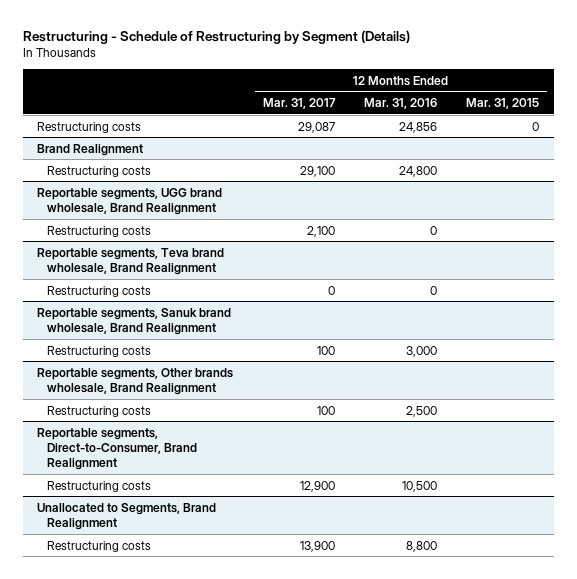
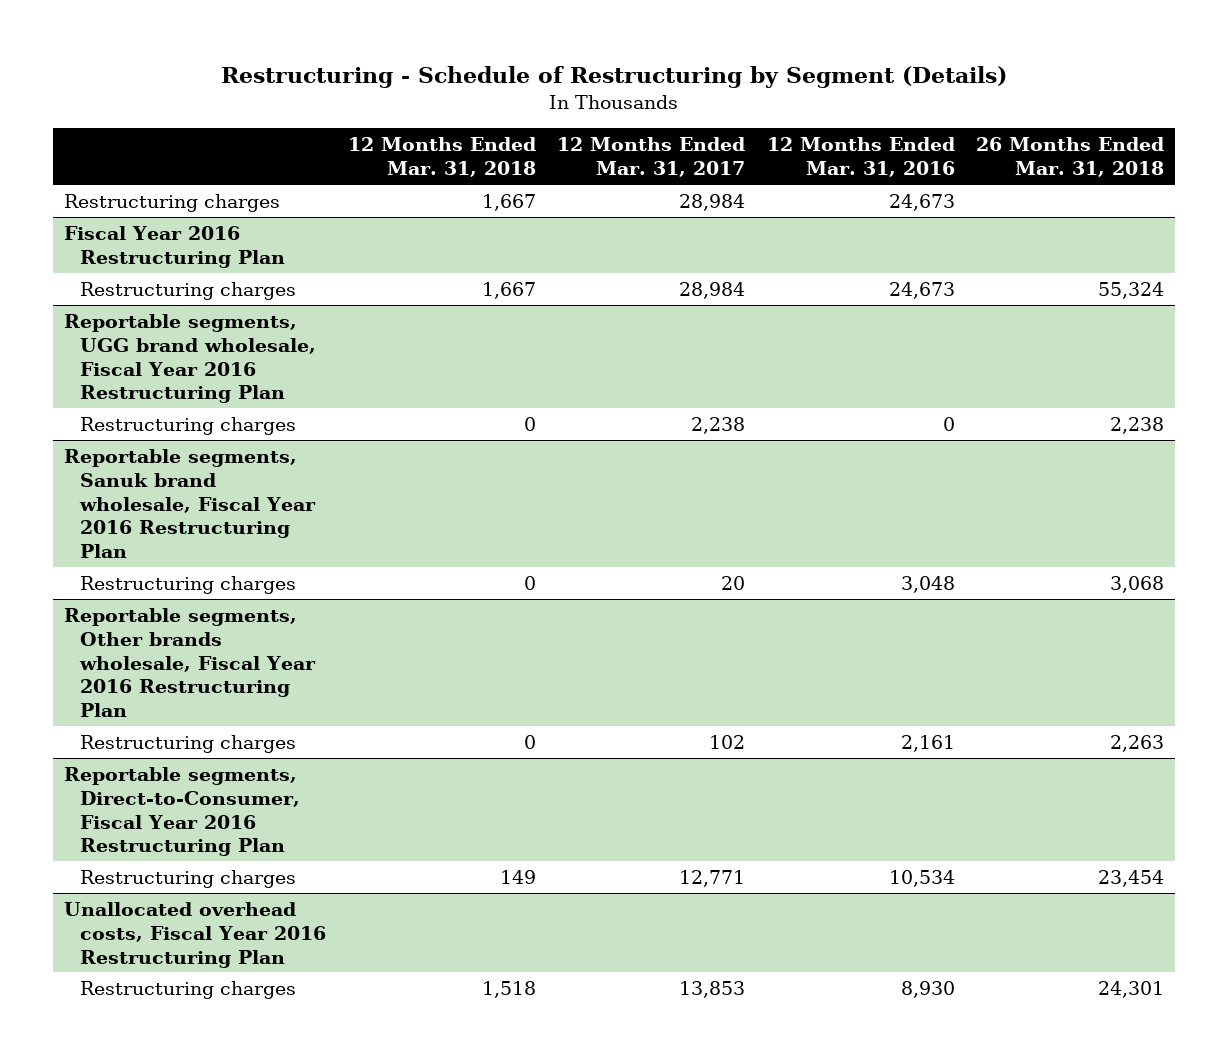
[466,98,540,110] Mar. 31, 2015 -> none
none -> [347,137,536,178] 12 Months Ended Mar. 31, 2018
none -> [976,137,1165,178] 26 Months Ended Mar. 31, 2018
[37,143,144,156] Brand Realignment -> none
[37,187,223,215] Reportable segments, UGG brand wholesale, Brand Realignment -> none
[37,247,225,275] Reportable segments, Teva brand wholesale, Brand Realignment -> none
[37,307,232,335] Reportable segments, Sanuk brand wholesale, Brand Realignment -> none
[37,367,234,395] Reportable segments, Other brands wholesale, Brand Realignment -> none
[37,427,198,471] Reportable segments, Direct-to-Consumer, Brand Realignment -> none
[37,502,217,530] Unallocated to Segments, Brand Realignment -> none
[47,540,152,552] Restructuring costs -> none
[37,121,142,133] Restructuring costs -> [64,193,281,212] Restructuring charges
[297,121,335,133] 29,087 -> [679,193,746,211] 28,984
[399,121,438,133] 24,856 -> [888,193,955,211] 24,673
none -> [64,225,286,268] Fiscal Year 2016 Restructuring Plan
[47,165,152,177] Restructuring costs -> [80,281,297,300] Restructuring charges
[299,165,335,177] 29,100 -> [679,281,746,299] 28,984
[399,165,438,177] 24,800 -> [888,281,955,299] 24,673
none -> [64,313,317,404] Reportable segments, UGG brand wholesale, Fiscal Year 2016 Restructuring Plan
[47,225,152,237] Restructuring costs -> [80,416,297,435] Restructuring charges
[306,225,335,237] 2,100 -> [691,416,746,434] 2,238
none -> [64,448,317,559] Reportable segments, Sanuk brand wholesale, Fiscal Year 2016 Restructuring Plan
[47,285,152,297] Restructuring costs -> [80,575,297,594] Restructuring charges
[327,285,335,295] 0 -> [721,575,746,590] 20
[430,285,438,295] 0 -> [900,575,955,593] 3,048
none -> [64,607,317,718] Reportable segments, Other brands wholesale, Fiscal Year 2016 Restructuring Plan
[47,345,152,357] Restructuring costs -> [80,734,297,753] Restructuring charges
[316,345,335,355] 100 -> [709,734,746,749] 102
[406,345,438,357] 3,000 -> [900,734,955,752] 2,161
none -> [64,766,301,857] Reportable segments, Direct-to-Consumer, Fiscal Year 2016 Restructuring Plan
[47,405,152,417] Restructuring costs -> [80,869,297,888] Restructuring charges
[316,405,335,415] 100 -> [679,869,746,887] 12,771
[406,405,438,417] 2,500 -> [888,869,955,887] 10,534
none -> [64,901,327,968] Unallocated overhead costs, Fiscal Year 2016 Restructuring Plan
[47,480,152,492] Restructuring costs -> [80,980,297,999] Restructuring charges
[299,480,335,492] 12,900 -> [679,980,746,998] 13,853
[402,480,438,492] 10,500 -> [900,980,955,998] 8,930

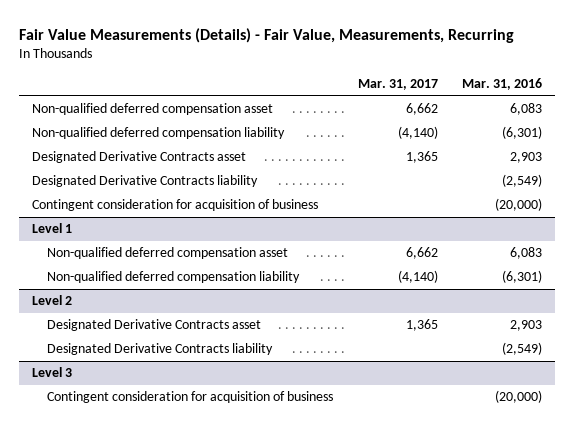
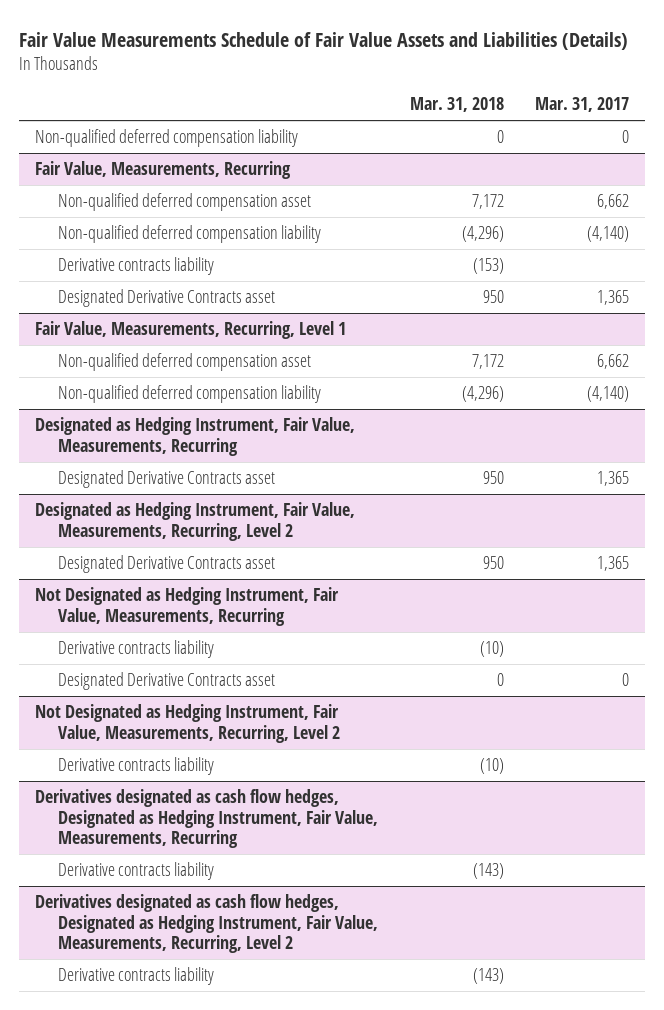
[19,28,515,44] Fair Value Measurements (Details) - Fair Value, Measurements, Recurring -> [19,31,629,50] Fair Value Measurements Schedule of Fair Value Assets and Liabilities (Details)
[462,78,543,91] Mar. 31, 2016 -> none
none -> [409,97,504,113] Mar. 31, 2018
none -> [35,129,299,148] Non-qualified deferred compensation liability
none -> [35,161,292,180] Fair Value, Measurements, Recurring
none -> [58,257,215,276] Derivative contracts liability
[31,175,258,188] Designated Derivative Contracts liability -> none
[31,199,318,212] Contingent consideration for acquisition of business -> none
[31,223,72,234] Level 1 -> none
none -> [35,321,347,340] Fair Value, Measurements, Recurring, Level 1
[31,295,72,306] Level 2 -> none
none -> [35,417,356,456] Designated as Hedging Instrument, Fair Value, Measurements, Recurring
[31,367,72,378] Level 3 -> none
[46,391,333,404] Contingent consideration for acquisition of business -> none
none -> [35,502,356,541] Designated as Hedging Instrument, Fair Value, Measurements, Recurring, Level 2
none -> [58,555,276,574] Designated Derivative Contracts asset
none -> [35,587,340,626] Not Designated as Hedging Instrument, Fair Value, Measurements, Recurring
[46,343,273,356] Designated Derivative Contracts liability -> [58,640,215,659] Derivative contracts liability
none -> [58,672,276,691] Designated Derivative Contracts asset
none -> [35,704,341,743] Not Designated as Hedging Instrument, Fair Value, Measurements, Recurring, Level 2
none -> [58,757,215,776] Derivative contracts liability
none -> [35,789,379,849] Derivatives designated as cash flow hedges, Designated as Hedging Instrument, Fair Value, Measurements, Recurring
none -> [58,862,215,881] Derivative contracts liability
none -> [35,894,379,954] Derivatives designated as cash flow hedges, Designated as Hedging Instrument, Fair Value, Measurements, Recurring, Level 2
none -> [58,967,215,986] Derivative contracts liability

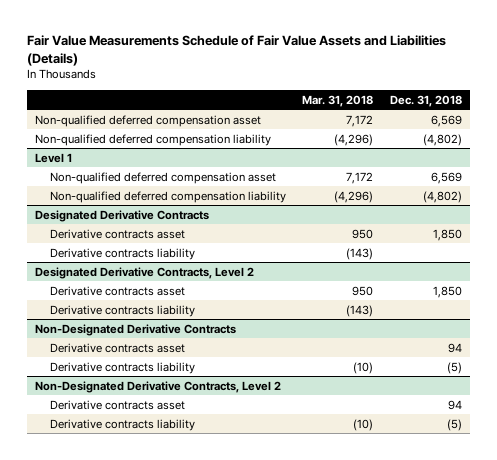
[535,97,630,113] Mar. 31, 2017 -> none
none -> [389,94,462,107] Dec. 31, 2018
[35,129,299,148] Non-qualified deferred compensation liability -> none
[35,161,292,180] Fair Value, Measurements, Recurring -> none
[58,257,215,276] Derivative contracts liability -> none
[58,289,276,308] Designated Derivative Contracts asset -> none
[35,321,347,340] Fair Value, Measurements, Recurring, Level 1 -> none
none -> [35,152,73,163] Level 1
[35,417,356,456] Designated as Hedging Instrument, Fair Value, Measurements, Recurring -> none
[35,502,356,541] Designated as Hedging Instrument, Fair Value, Measurements, Recurring, Level 2 -> none
[58,555,276,574] Designated Derivative Contracts asset -> none
[35,587,340,626] Not Designated as Hedging Instrument, Fair Value, Measurements, Recurring -> none
[58,640,215,659] Derivative contracts liability -> none
[58,672,276,691] Designated Derivative Contracts asset -> none
[35,704,341,743] Not Designated as Hedging Instrument, Fair Value, Measurements, Recurring, Level 2 -> none
[58,757,215,776] Derivative contracts liability -> none
[35,789,379,849] Derivatives designated as cash flow hedges, Designated as Hedging Instrument, Fair Value, Measurements, Recurring -> none
none -> [35,209,210,222] Designated Derivative Contracts
[58,470,276,489] Designated Derivative Contracts asset -> [49,228,185,239] Derivative contracts asset
[35,894,379,954] Derivatives designated as cash flow hedges, Designated as Hedging Instrument, Fair Value, Measurements, Recurring, Level 2 -> none
none -> [35,266,255,279] Designated Derivative Contracts, Level 2
none -> [49,285,185,296] Derivative contracts asset
none -> [35,323,237,336] Non-Designated Derivative Contracts
none -> [49,342,185,353] Derivative contracts asset
none -> [49,361,195,374] Derivative contracts liability
none -> [35,380,282,393] Non-Designated Derivative Contracts, Level 2
none -> [49,399,185,410] Derivative contracts asset
none -> [49,418,195,431] Derivative contracts liability

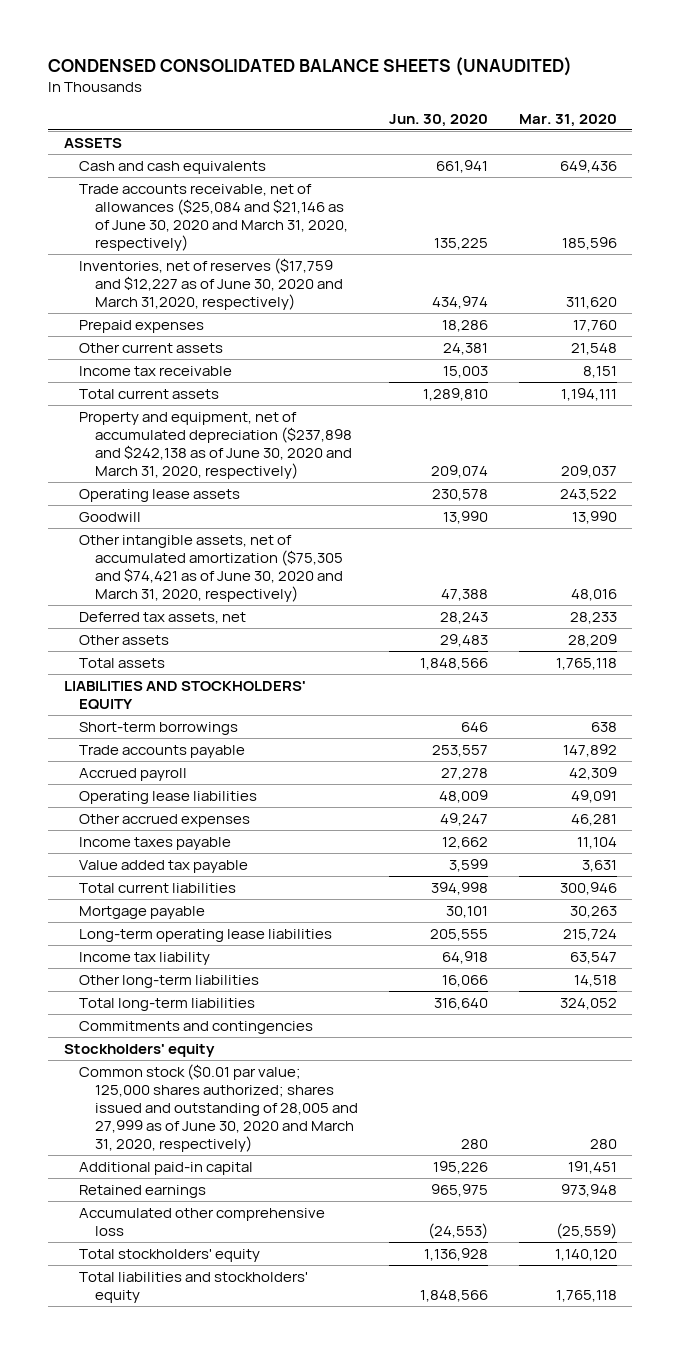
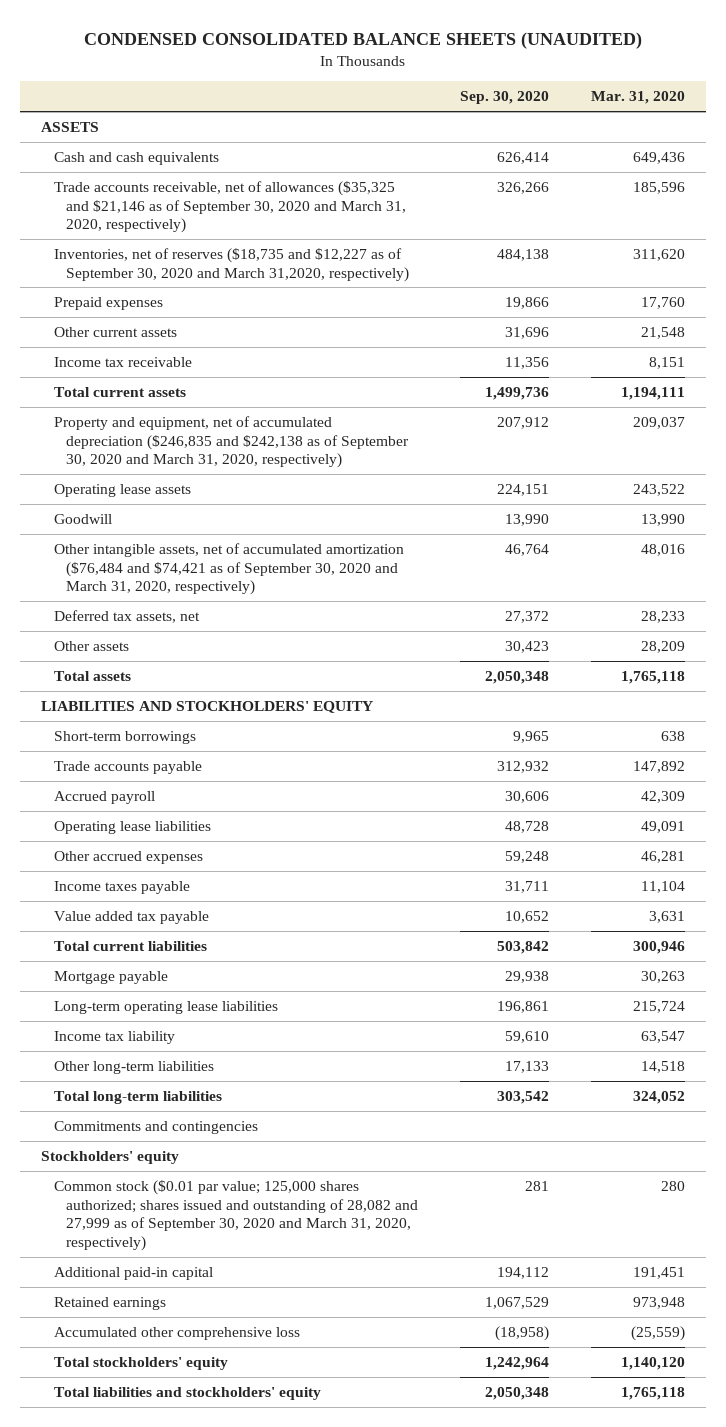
[389,114,489,128] Jun. 30, 2020 -> none
none -> [460,91,550,105] Sep. 30, 2020
[79,183,349,252] Trade accounts receivable, net of allowances ($25,084 and $21,146 as of June 30, 2020 and March 31, 2020, respectively) -> [53,181,407,234] Trade accounts receivable, net of allowances ($35,325 and $21,146 as of September 30, 2020 and March 31, 2020, respectively)
[79,257,344,311] Inventories, net of reserves ($17,759 and $12,227 as of June 30, 2020 and March 31,2020, respectively) -> [53,248,410,282] Inventories, net of reserves ($18,735 and $12,227 as of September 30, 2020 and March 31,2020, respectively)
[79,411,353,480] Property and equipment, net of accumulated depreciation ($237,898 and $242,138 as of June 30, 2020 and March 31, 2020, respectively) -> [53,416,410,469] Property and equipment, net of accumulated depreciation ($246,835 and $242,138 as of September 30, 2020 and March 31, 2020, respectively)
[79,534,344,603] Other intangible assets, net of accumulated amortization ($75,305 and $74,421 as of June 30, 2020 and March 31, 2020, respectively) -> [53,543,404,596] Other intangible assets, net of accumulated amortization ($76,484 and $74,421 as of September 30, 2020 and March 31, 2020, respectively)
[79,1063,359,1153] Common stock ($0.01 par value; 125,000 shares authorized; shares issued and outstanding of 28,005 and 27,999 as of June 30, 2020 and March 31, 2020, respectively) -> [53,1180,419,1251] Common stock ($0.01 par value; 125,000 shares authorized; shares issued and outstanding of 28,082 and 27,999 as of September 30, 2020 and March 31, 2020, respectively)

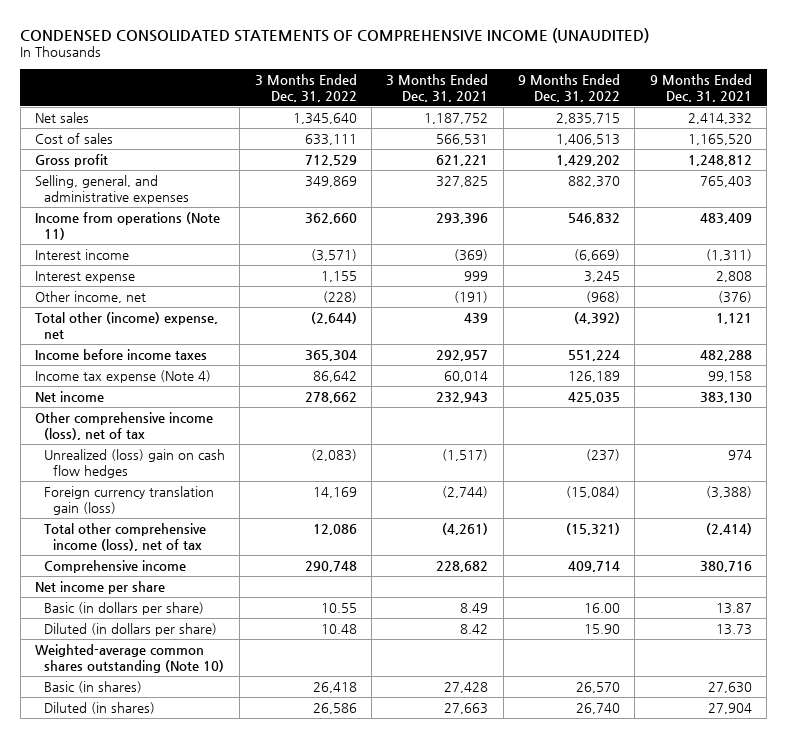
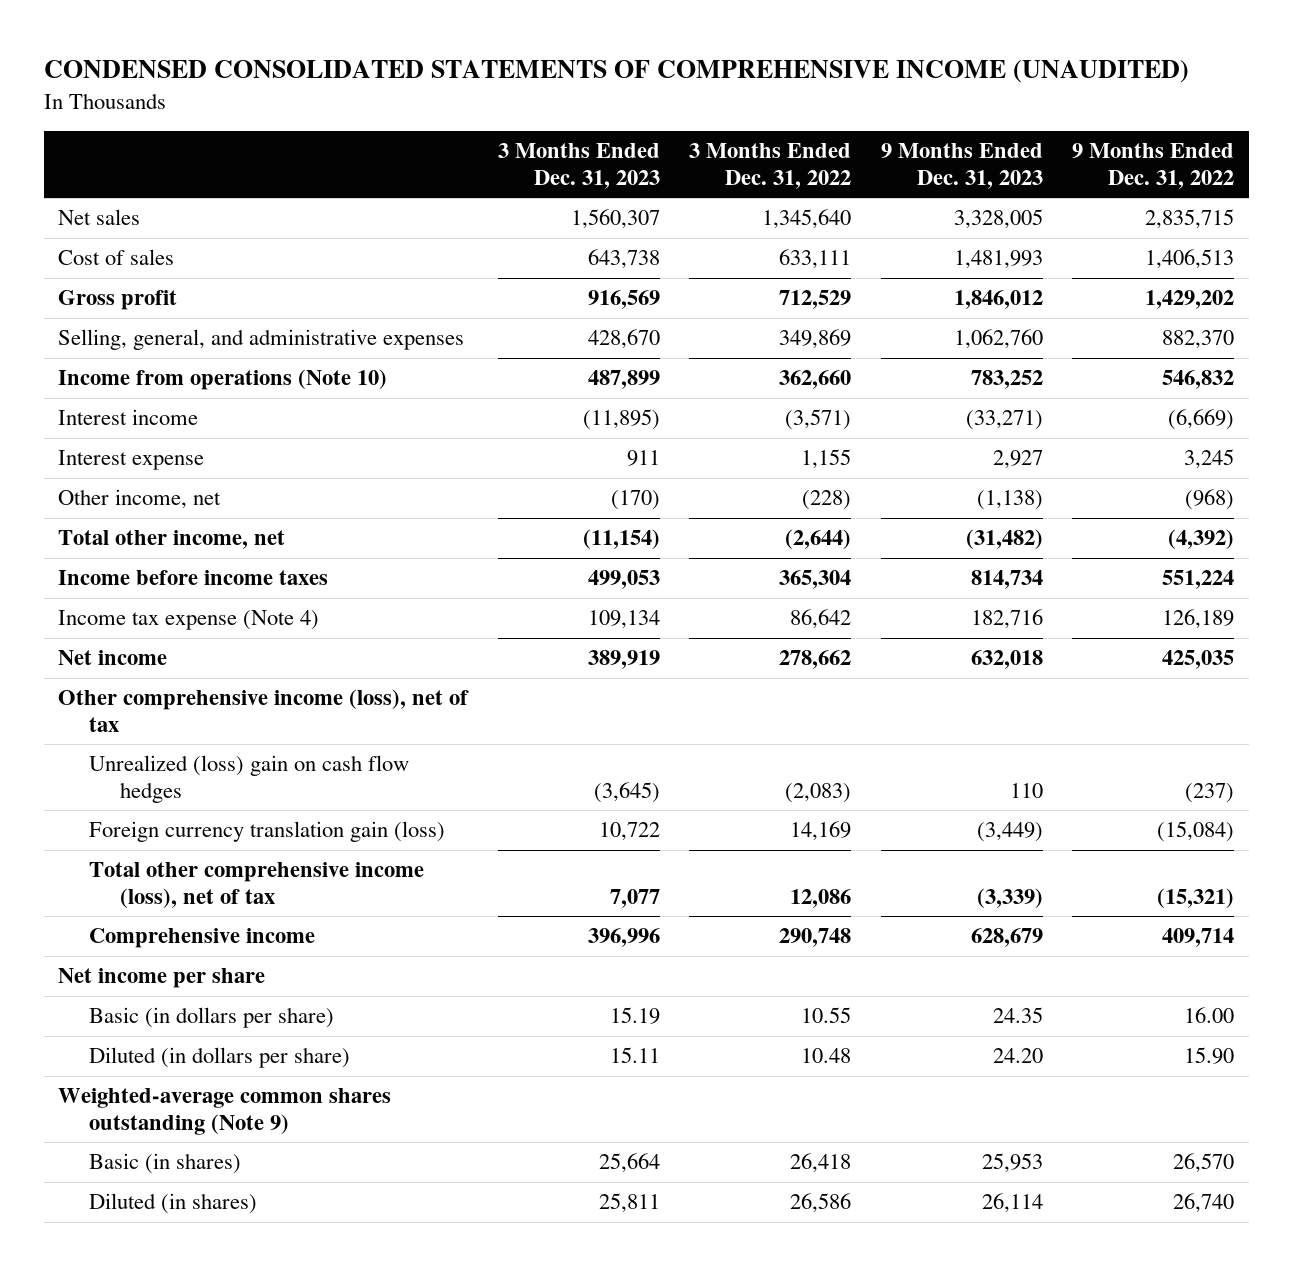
[386,73,489,102] 3 Months Ended Dec. 31, 2021 -> none
[649,73,752,102] 9 Months Ended Dec. 31, 2021 -> none
none -> [497,143,660,189] 3 Months Ended Dec. 31, 2023
none -> [880,143,1043,189] 9 Months Ended Dec. 31, 2023
[35,211,221,240] Income from operations (Note 11) -> [58,369,388,391] Income from operations (Note 10)
[35,311,219,339] Total other (income) expense, net -> [58,530,286,550] Total other income, net
[35,643,224,673] Weighted-average common shares outstanding (Note 10) -> [58,1088,392,1135] Weighted-average common shares outstanding (Note 9)

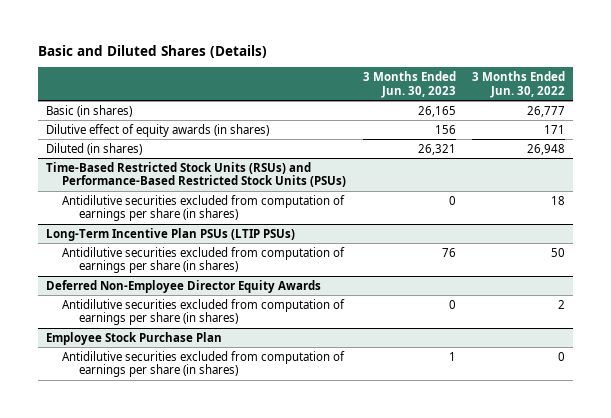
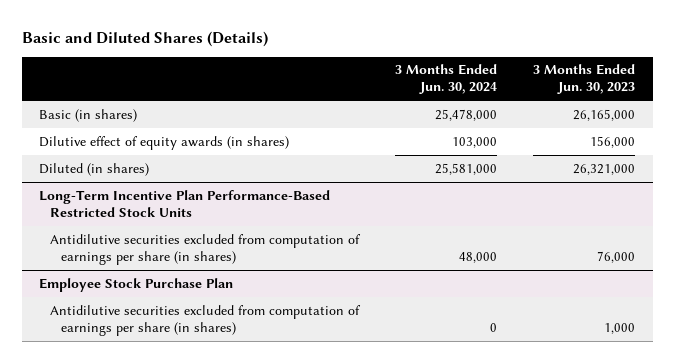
[471,71,565,98] 3 Months Ended Jun. 30, 2022 -> none
none -> [395,64,498,95] 3 Months Ended Jun. 30, 2024
[45,161,347,188] Time-Based Restricted Stock Units (RSUs) and Performance-Based Restricted Stock Units (PSUs) -> none
[45,227,295,241] Long-Term Incentive Plan PSUs (LTIP PSUs) -> none
[62,246,346,274] Antidilutive securities excluded from computation of earnings per share (in shares) -> none
[45,279,321,293] Deferred Non-Employee Director Equity Awards -> none
[62,298,346,326] Antidilutive securities excluded from computation of earnings per share (in shares) -> none
[417,105,456,117] 26,165 -> [573,108,636,121] 26,165,000
[434,124,456,134] 156 -> [590,135,636,148] 156,000
[417,143,456,155] 26,321 -> [573,163,636,175] 26,321,000
none -> [39,189,331,217] Long-Term Incentive Plan Performance-Based Restricted Stock Units
[448,195,456,205] 0 -> [597,250,636,263] 76,000
[448,351,456,361] 1 -> [604,322,636,334] 1,000

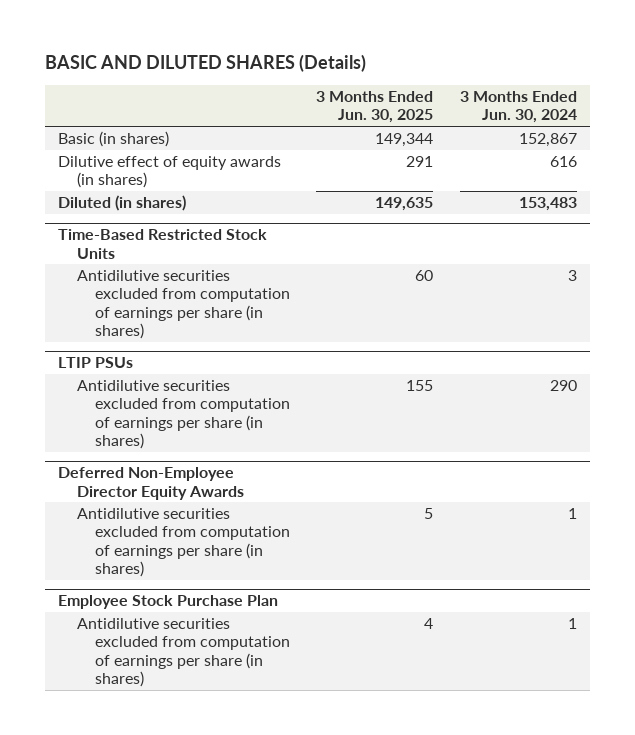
[21,30,268,47] Basic and Diluted Shares (Details) -> [44,54,366,73] BASIC AND DILUTED SHARES (Details)
[533,64,636,95] 3 Months Ended Jun. 30, 2023 -> none
none -> [316,90,434,124] 3 Months Ended Jun. 30, 2025
[39,189,331,217] Long-Term Incentive Plan Performance-Based Restricted Stock Units -> none
[435,108,498,121] 25,478,000 -> [518,133,577,148] 152,867
[452,136,498,148] 103,000 -> [549,156,577,168] 616
[435,162,498,175] 25,581,000 -> [518,197,577,212] 153,483
none -> [57,229,267,259] Time-Based Restricted Stock Units
[459,251,498,263] 48,000 -> [567,270,577,282] 3
none -> [57,357,133,369] LTIP PSUs
none -> [76,380,291,450] Antidilutive securities excluded from computation of earnings per share (in shares)
none -> [57,467,244,500] Deferred Non-Employee Director Equity Awards
none -> [76,508,291,578] Antidilutive securities excluded from computation of earnings per share (in shares)
[490,322,498,332] 0 -> [567,618,577,630] 1

